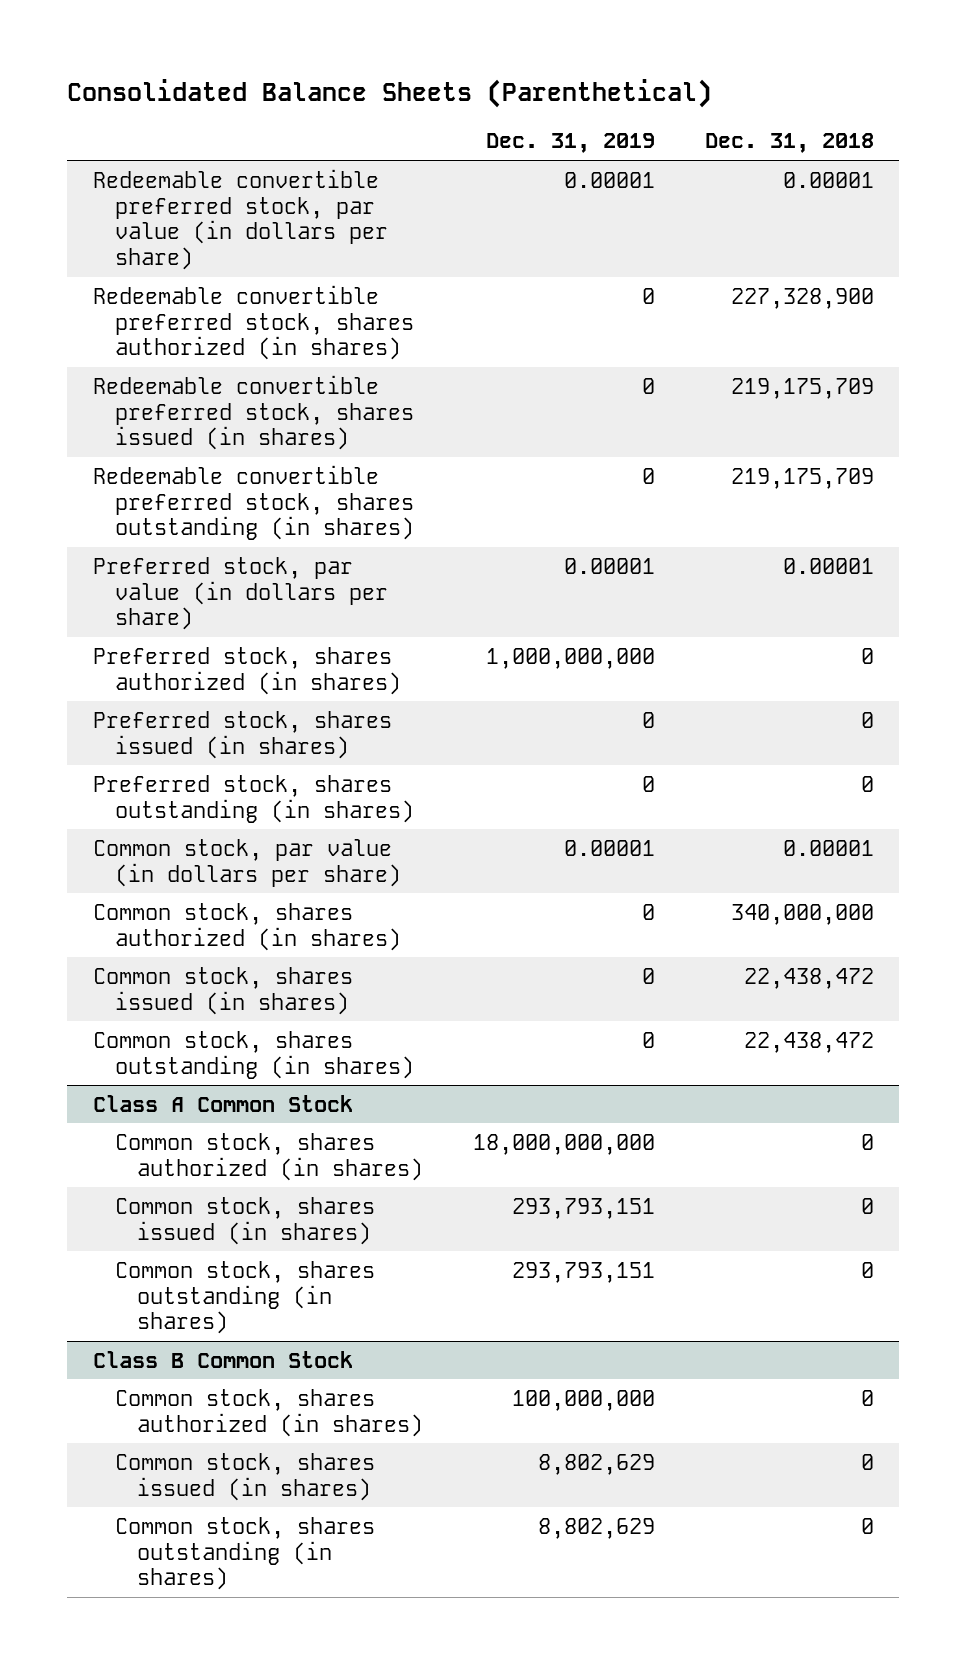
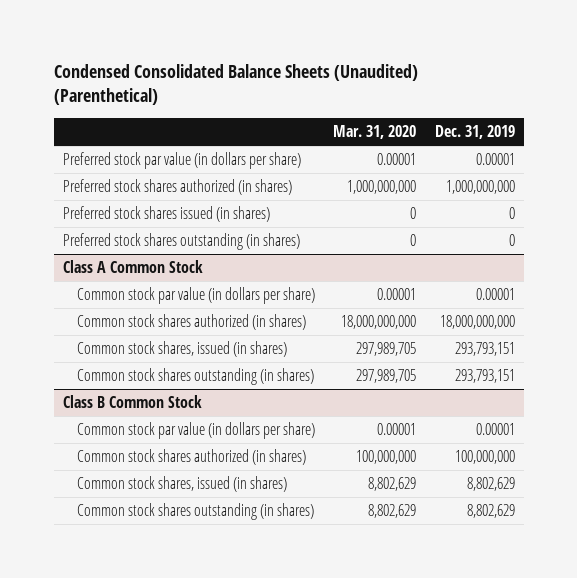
[67,78,713,108] Consolidated Balance Sheets (Parenthetical) -> [53,64,418,106] Condensed Consolidated Balance Sheets (Unaudited) (Parenthetical)
[705,133,875,154] Dec. 31, 2018 -> none
none -> [333,125,417,140] Mar. 31, 2020
[92,168,388,271] Redeemable convertible preferred stock, par value (in dollars per share) -> none
[92,284,414,361] Redeemable convertible preferred stock, shares authorized (in shares) -> none
[92,374,414,451] Redeemable convertible preferred stock, shares issued (in shares) -> none
[92,464,414,541] Redeemable convertible preferred stock, shares outstanding (in shares) -> none
[92,838,401,887] Common stock, par value (in dollars per share) -> none
[92,902,401,951] Common stock, shares authorized (in shares) -> none
[92,966,353,1015] Common stock, shares issued (in shares) -> none
[92,1030,414,1079] Common stock, shares outstanding (in shares) -> none
[92,556,388,631] Preferred stock, par value (in dollars per share) -> [62,152,301,170] Preferred stock par value (in dollars per share)
[92,646,401,695] Preferred stock, shares authorized (in shares) -> [62,179,292,196] Preferred stock shares authorized (in shares)
[92,710,392,759] Preferred stock, shares issued (in shares) -> [62,206,270,223] Preferred stock shares issued (in shares)
[92,774,414,823] Preferred stock, shares outstanding (in shares) -> [62,233,300,251] Preferred stock shares outstanding (in shares)
none -> [77,287,316,305] Common stock par value (in dollars per share)
[114,1132,423,1181] Common stock, shares authorized (in shares) -> [77,314,307,331] Common stock shares authorized (in shares)
[114,1196,375,1245] Common stock, shares issued (in shares) -> [77,341,288,358] Common stock shares, issued (in shares)
[114,1260,375,1335] Common stock, shares outstanding (in shares) -> [77,368,315,386] Common stock shares outstanding (in shares)
none -> [77,422,316,440] Common stock par value (in dollars per share)
[114,1388,423,1437] Common stock, shares authorized (in shares) -> [77,449,307,466] Common stock shares authorized (in shares)
[114,1452,375,1501] Common stock, shares issued (in shares) -> [77,476,288,493] Common stock shares, issued (in shares)
[114,1516,375,1591] Common stock, shares outstanding (in shares) -> [77,503,315,521] Common stock shares outstanding (in shares)

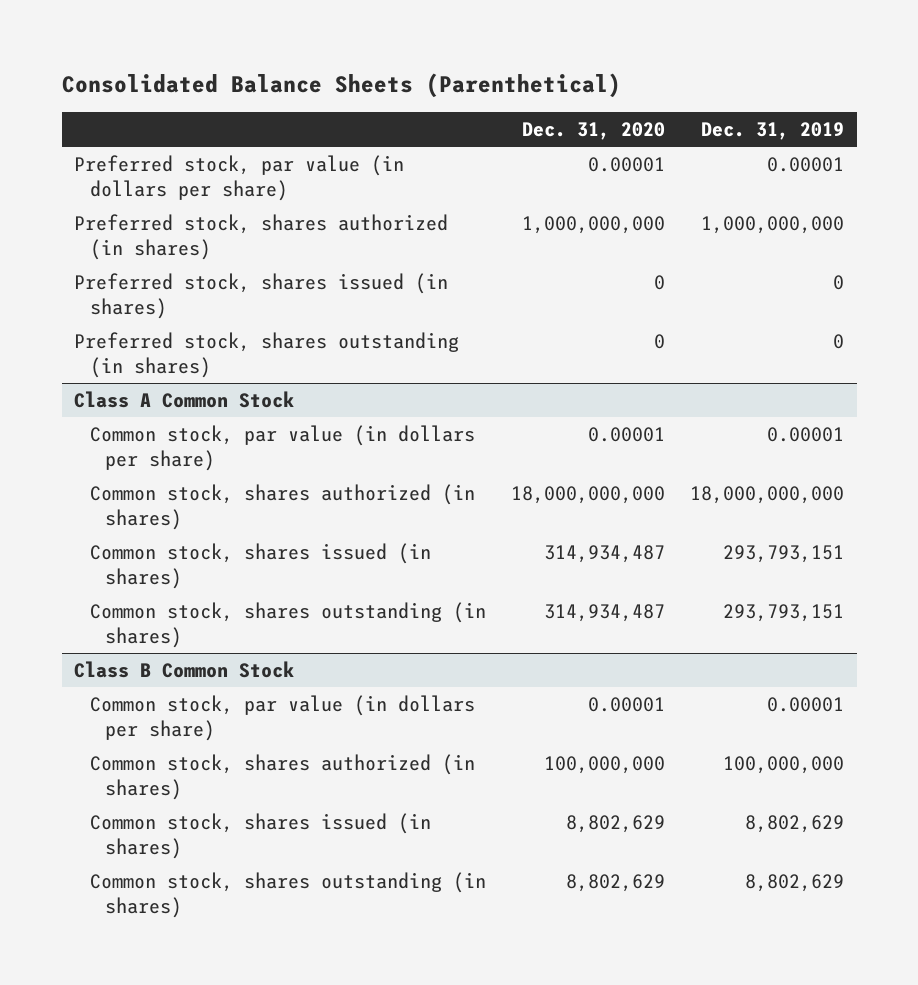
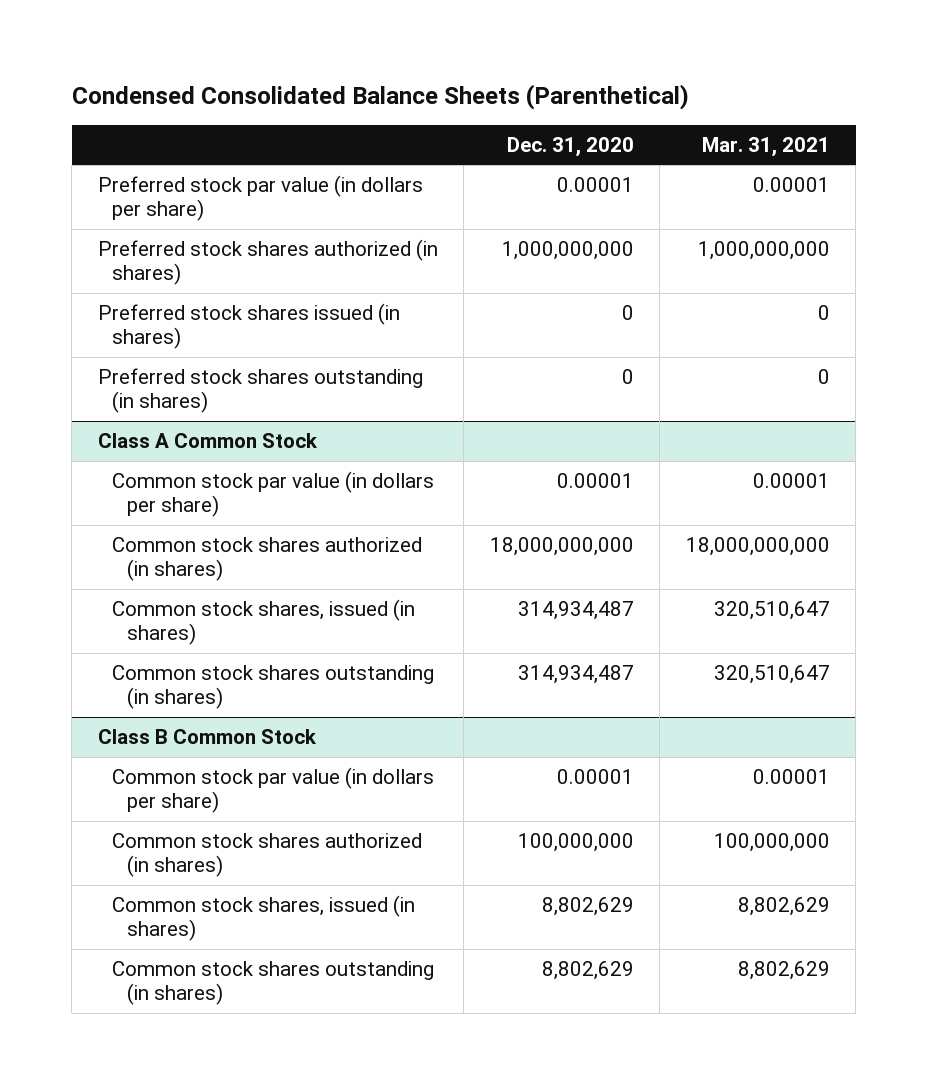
[61,73,621,99] Consolidated Balance Sheets (Parenthetical) -> [71,83,689,110] Condensed Consolidated Balance Sheets (Parenthetical)
[701,121,845,140] Dec. 31, 2019 -> none
none -> [701,136,830,157] Mar. 31, 2021
[74,155,405,201] Preferred stock, par value (in dollars per share) -> [97,175,423,222] Preferred stock par value (in dollars per share)
[74,214,449,260] Preferred stock, shares authorized (in shares) -> [97,239,438,286] Preferred stock shares authorized (in shares)
[74,273,449,319] Preferred stock, shares issued (in shares) -> [97,303,400,350] Preferred stock shares issued (in shares)
[74,332,460,378] Preferred stock, shares outstanding (in shares) -> [97,368,423,414] Preferred stock shares outstanding (in shares)
[89,425,475,471] Common stock, par value (in dollars per share) -> [112,471,435,518] Common stock par value (in dollars per share)
[89,484,475,530] Common stock, shares authorized (in shares) -> [112,537,423,582] Common stock shares authorized (in shares)
[89,543,431,589] Common stock, shares issued (in shares) -> [112,599,416,646] Common stock shares, issued (in shares)
[89,602,486,648] Common stock, shares outstanding (in shares) -> [112,665,435,710] Common stock shares outstanding (in shares)
[89,695,475,741] Common stock, par value (in dollars per share) -> [112,767,435,814] Common stock par value (in dollars per share)
[89,754,475,800] Common stock, shares authorized (in shares) -> [112,833,423,878] Common stock shares authorized (in shares)
[89,813,431,859] Common stock, shares issued (in shares) -> [112,895,416,942] Common stock shares, issued (in shares)
[89,872,486,918] Common stock, shares outstanding (in shares) -> [112,961,435,1006] Common stock shares outstanding (in shares)

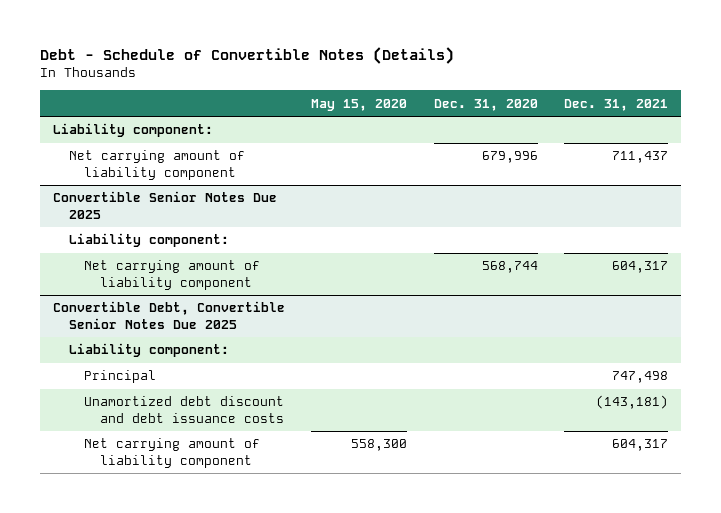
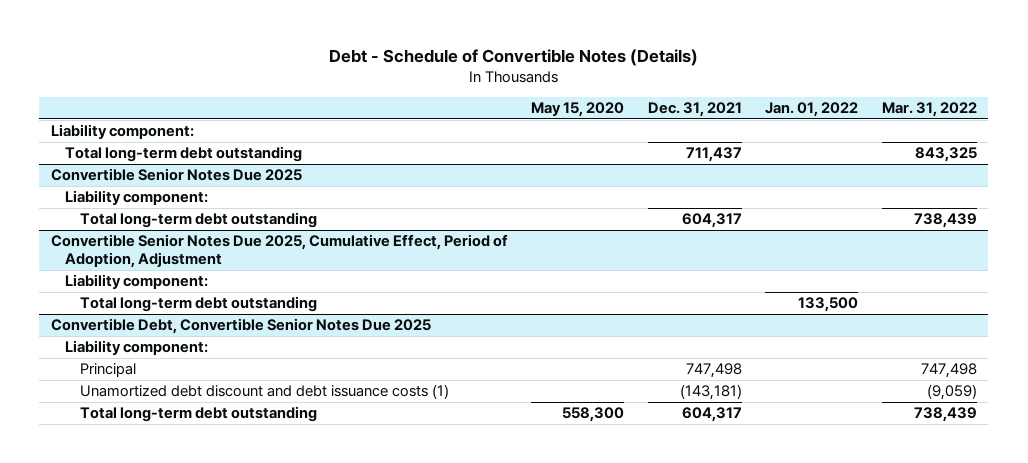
[433,98,538,111] Dec. 31, 2020 -> none
none -> [765,102,859,118] Jan. 01, 2022
none -> [881,102,977,118] Mar. 31, 2022
[68,150,245,180] Net carrying amount of liability component -> [65,146,303,163] Total long-term debt outstanding
[84,260,261,290] Net carrying amount of liability component -> [79,212,317,229] Total long-term debt outstanding
none -> [50,234,508,268] Convertible Senior Notes Due 2025, Cumulative Effect, Period of Adoption, Adjustment
none -> [65,274,209,290] Liability component:
none -> [79,296,317,313] Total long-term debt outstanding
[84,396,285,423] Unamortized debt discount and debt issuance costs -> [79,384,449,400] Unamortized debt discount and debt issuance costs (1)
[84,438,261,468] Net carrying amount of liability component -> [79,406,317,423] Total long-term debt outstanding

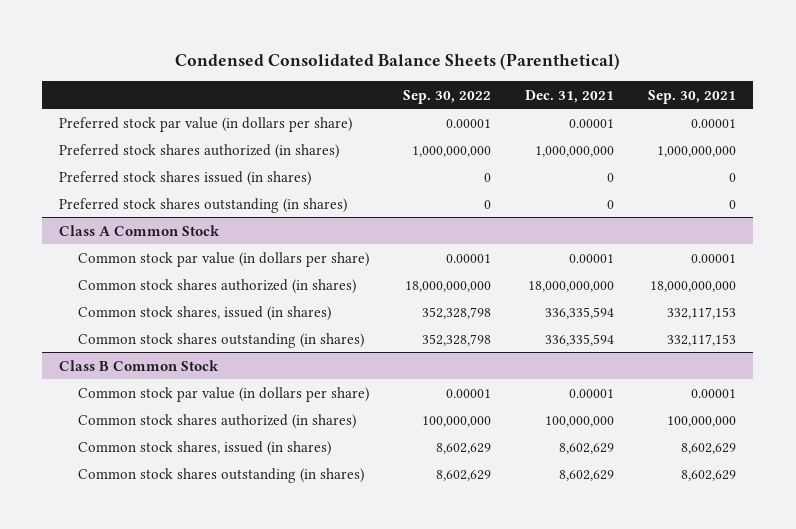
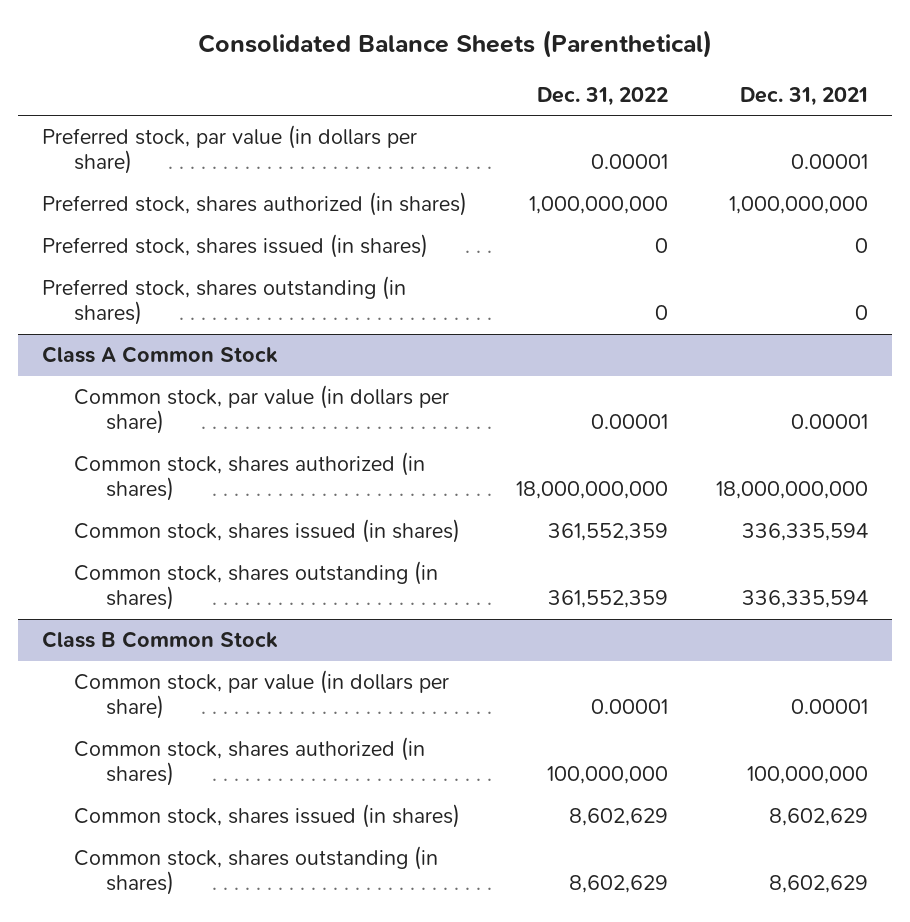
[174,52,620,70] Condensed Consolidated Balance Sheets (Parenthetical) -> [198,29,713,58] Consolidated Balance Sheets (Parenthetical)
[403,89,492,104] Sep. 30, 2022 -> none
[648,89,737,104] Sep. 30, 2021 -> none
none -> [536,86,668,106] Dec. 31, 2022
[59,116,353,132] Preferred stock par value (in dollars per share) -> [42,125,418,175] Preferred stock, par value (in dollars per share)
[59,143,340,159] Preferred stock shares authorized (in shares) -> [42,192,468,217] Preferred stock, shares authorized (in shares)
[59,170,312,186] Preferred stock shares issued (in shares) -> [42,234,429,259] Preferred stock, shares issued (in shares)
[59,197,348,213] Preferred stock shares outstanding (in shares) -> [42,276,407,326] Preferred stock, shares outstanding (in shares)
[78,251,370,267] Common stock par value (in dollars per share) -> [74,385,450,435] Common stock, par value (in dollars per share)
[78,278,357,294] Common stock shares authorized (in shares) -> [74,452,426,502] Common stock, shares authorized (in shares)
[78,305,332,321] Common stock shares, issued (in shares) -> [74,519,461,544] Common stock, shares issued (in shares)
[78,332,365,348] Common stock shares outstanding (in shares) -> [74,561,439,611] Common stock, shares outstanding (in shares)
[78,386,370,402] Common stock par value (in dollars per share) -> [74,670,450,720] Common stock, par value (in dollars per share)
[78,413,357,429] Common stock shares authorized (in shares) -> [74,737,426,787] Common stock, shares authorized (in shares)
[78,440,332,456] Common stock shares, issued (in shares) -> [74,804,461,829] Common stock, shares issued (in shares)
[78,467,365,483] Common stock shares outstanding (in shares) -> [74,846,439,896] Common stock, shares outstanding (in shares)

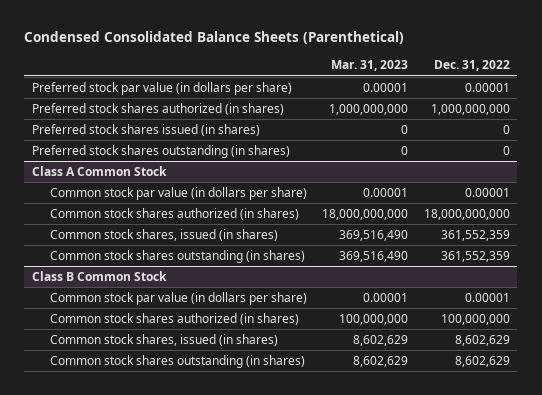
[198,29,713,58] Consolidated Balance Sheets (Parenthetical) -> [24,31,405,45] Condensed Consolidated Balance Sheets (Parenthetical)
[739,86,868,106] Dec. 31, 2021 -> none
none -> [331,60,409,72] Mar. 31, 2023
[42,125,418,175] Preferred stock, par value (in dollars per share) -> [31,81,292,95] Preferred stock par value (in dollars per share)
[42,192,468,217] Preferred stock, shares authorized (in shares) -> [31,102,284,115] Preferred stock shares authorized (in shares)
[42,234,429,259] Preferred stock, shares issued (in shares) -> [31,123,260,136] Preferred stock shares issued (in shares)
[42,276,407,326] Preferred stock, shares outstanding (in shares) -> [31,144,290,158] Preferred stock shares outstanding (in shares)
[74,385,450,435] Common stock, par value (in dollars per share) -> [49,186,307,200] Common stock par value (in dollars per share)
[74,452,426,502] Common stock, shares authorized (in shares) -> [49,207,299,220] Common stock shares authorized (in shares)
[74,519,461,544] Common stock, shares issued (in shares) -> [49,228,278,241] Common stock shares, issued (in shares)
[74,561,439,611] Common stock, shares outstanding (in shares) -> [49,249,305,263] Common stock shares outstanding (in shares)
[74,670,450,720] Common stock, par value (in dollars per share) -> [49,291,307,305] Common stock par value (in dollars per share)
[74,737,426,787] Common stock, shares authorized (in shares) -> [49,312,299,325] Common stock shares authorized (in shares)
[74,804,461,829] Common stock, shares issued (in shares) -> [49,333,278,346] Common stock shares, issued (in shares)
[74,846,439,896] Common stock, shares outstanding (in shares) -> [49,354,305,368] Common stock shares outstanding (in shares)

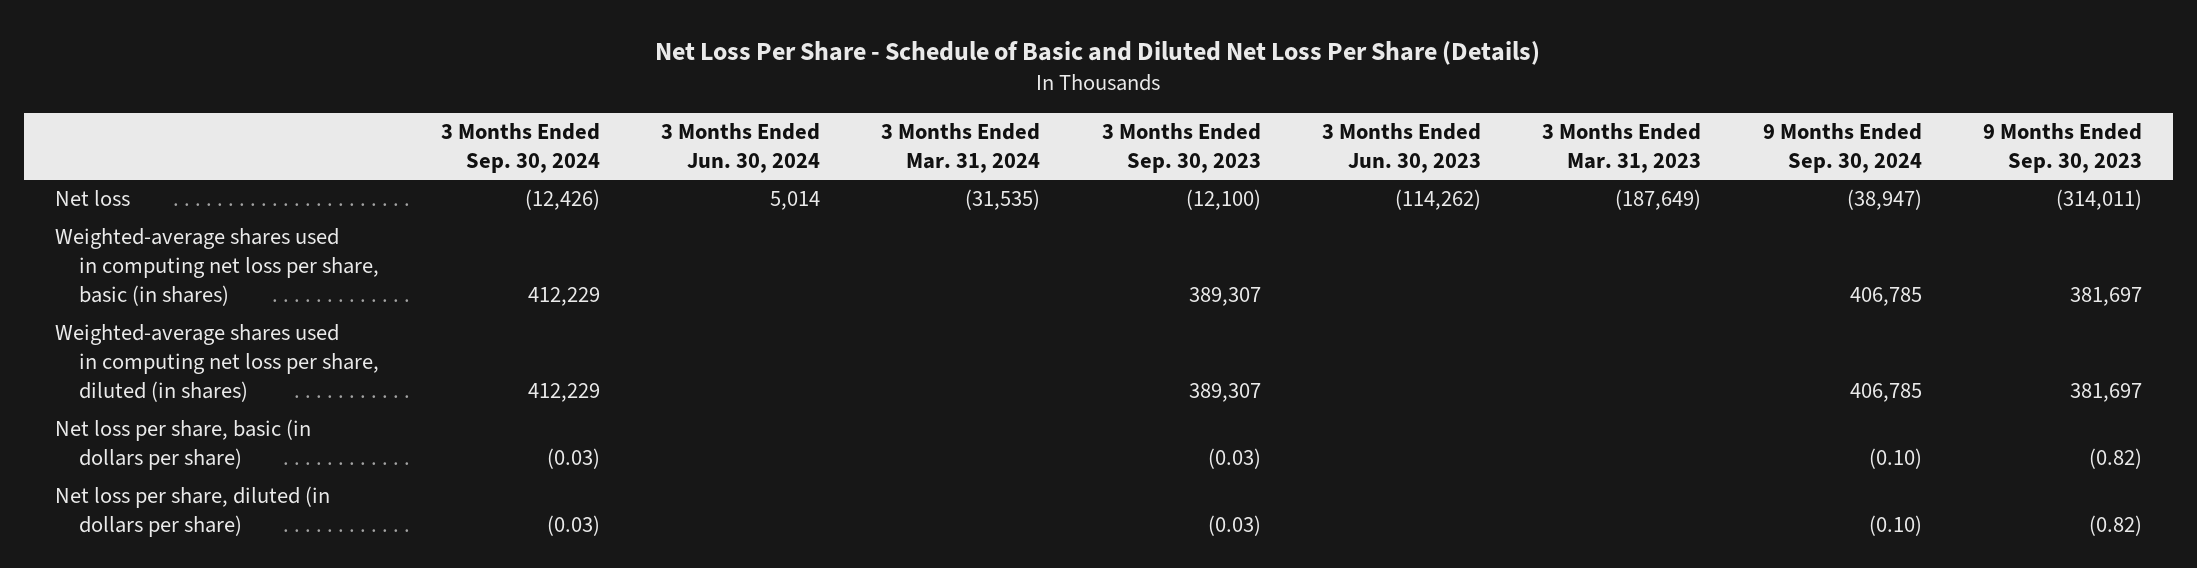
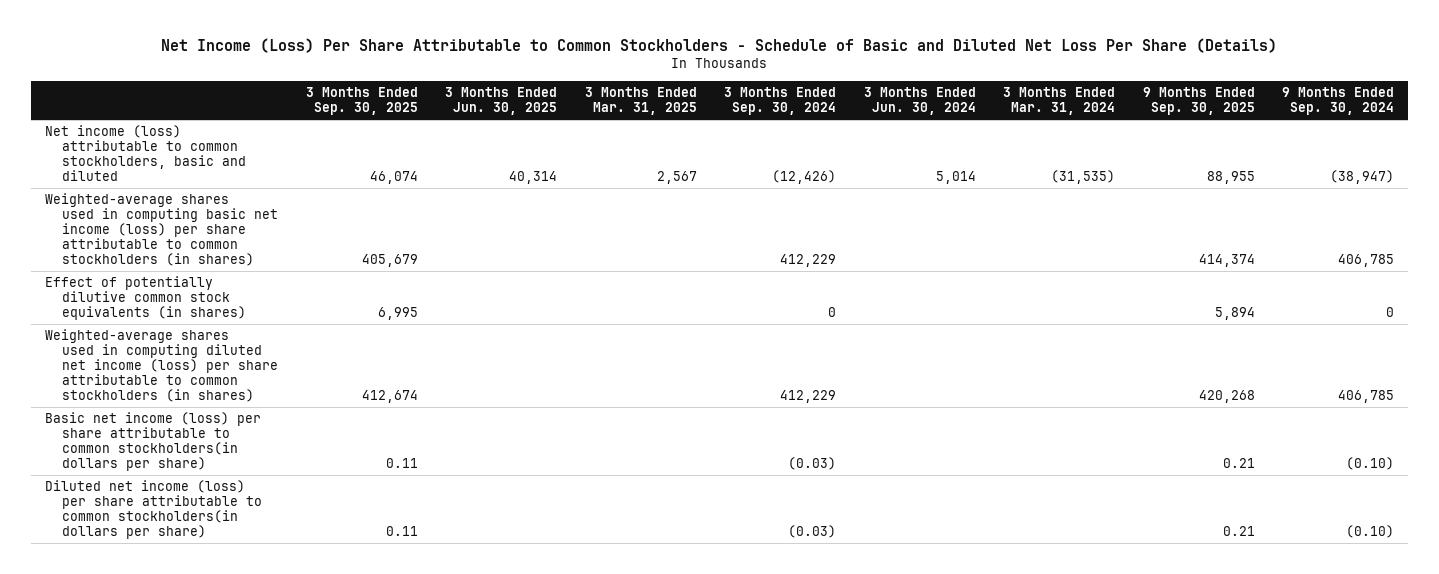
[655,40,1541,65] Net Loss Per Share - Schedule of Basic and Diluted Net Loss Per Share (Details) -> [161,37,1278,53] Net Income (Loss) Per Share Attributable to Common Stockholders - Schedule of Basic and Diluted Net Loss Per Share (Details)
[1101,123,1261,174] 3 Months Ended Sep. 30, 2023 -> none
[1321,123,1481,174] 3 Months Ended Jun. 30, 2023 -> none
[1542,123,1702,174] 3 Months Ended Mar. 31, 2023 -> none
[1982,123,2142,174] 9 Months Ended Sep. 30, 2023 -> none
none -> [305,87,418,116] 3 Months Ended Sep. 30, 2025
none -> [445,87,558,116] 3 Months Ended Jun. 30, 2025
none -> [584,87,697,116] 3 Months Ended Mar. 31, 2025
none -> [1142,87,1255,116] 9 Months Ended Sep. 30, 2025
[54,190,130,207] Net loss -> [44,125,247,181] Net income (loss) attributable to common stockholders, basic and diluted
[54,228,380,307] Weighted-average shares used in computing net loss per share, basic (in shares) -> [44,193,279,266] Weighted-average shares used in computing basic net income (loss) per share attributable to common stockholders (in shares)
none -> [44,276,247,321] Effect of potentially dilutive common stock equivalents (in shares)
[54,324,380,403] Weighted-average shares used in computing net loss per share, diluted (in shares) -> [44,329,279,402] Weighted-average shares used in computing diluted net income (loss) per share attributable to common stockholders (in shares)
[54,419,311,471] Net loss per share, basic (in dollars per share) -> [44,412,261,471] Basic net income (loss) per share attributable to common stockholders(in dollars per share)
[54,486,330,538] Net loss per share, diluted (in dollars per share) -> [44,480,263,539] Diluted net income (loss) per share attributable to common stockholders(in dollars per share)

